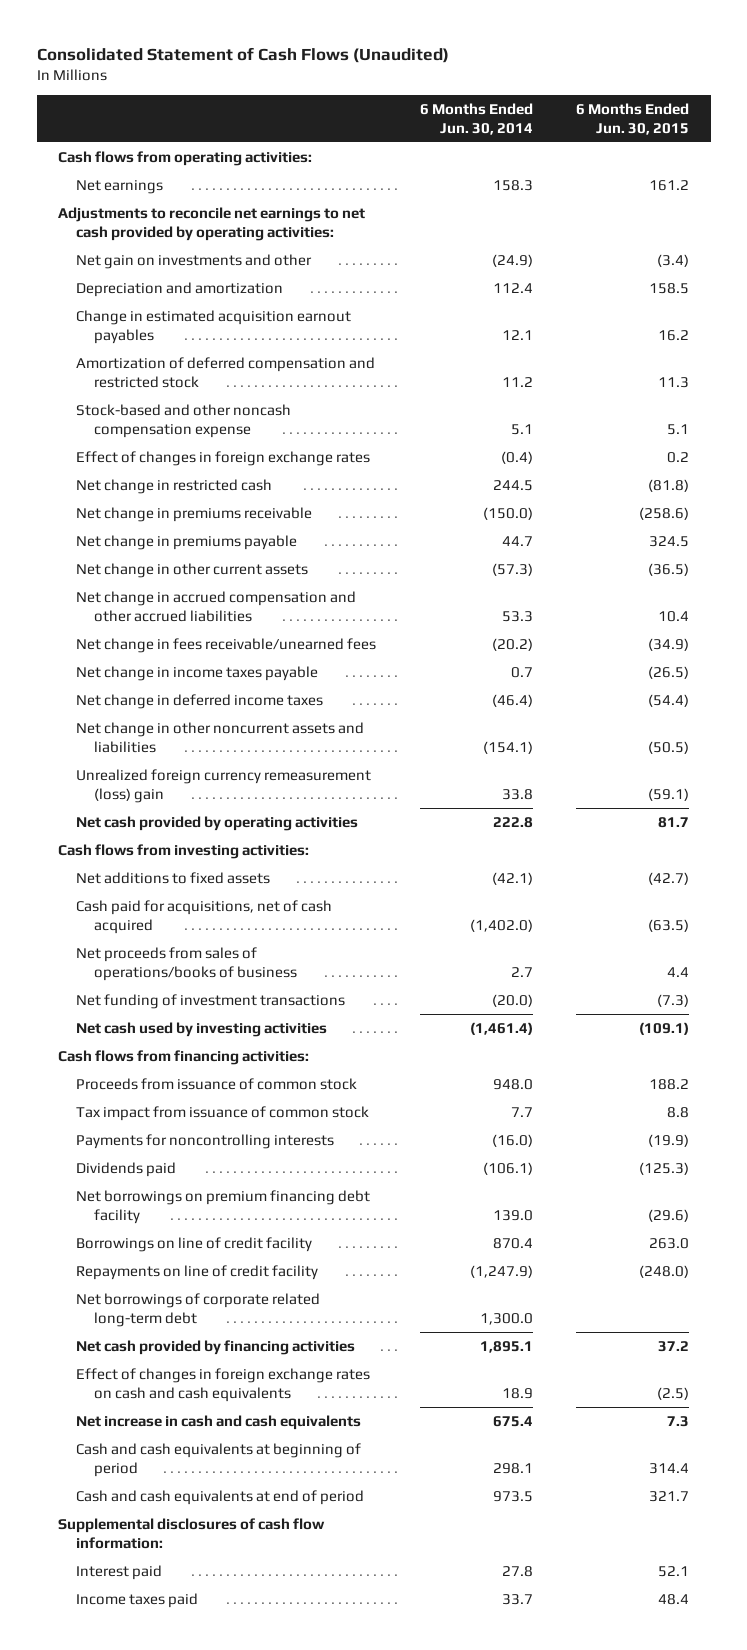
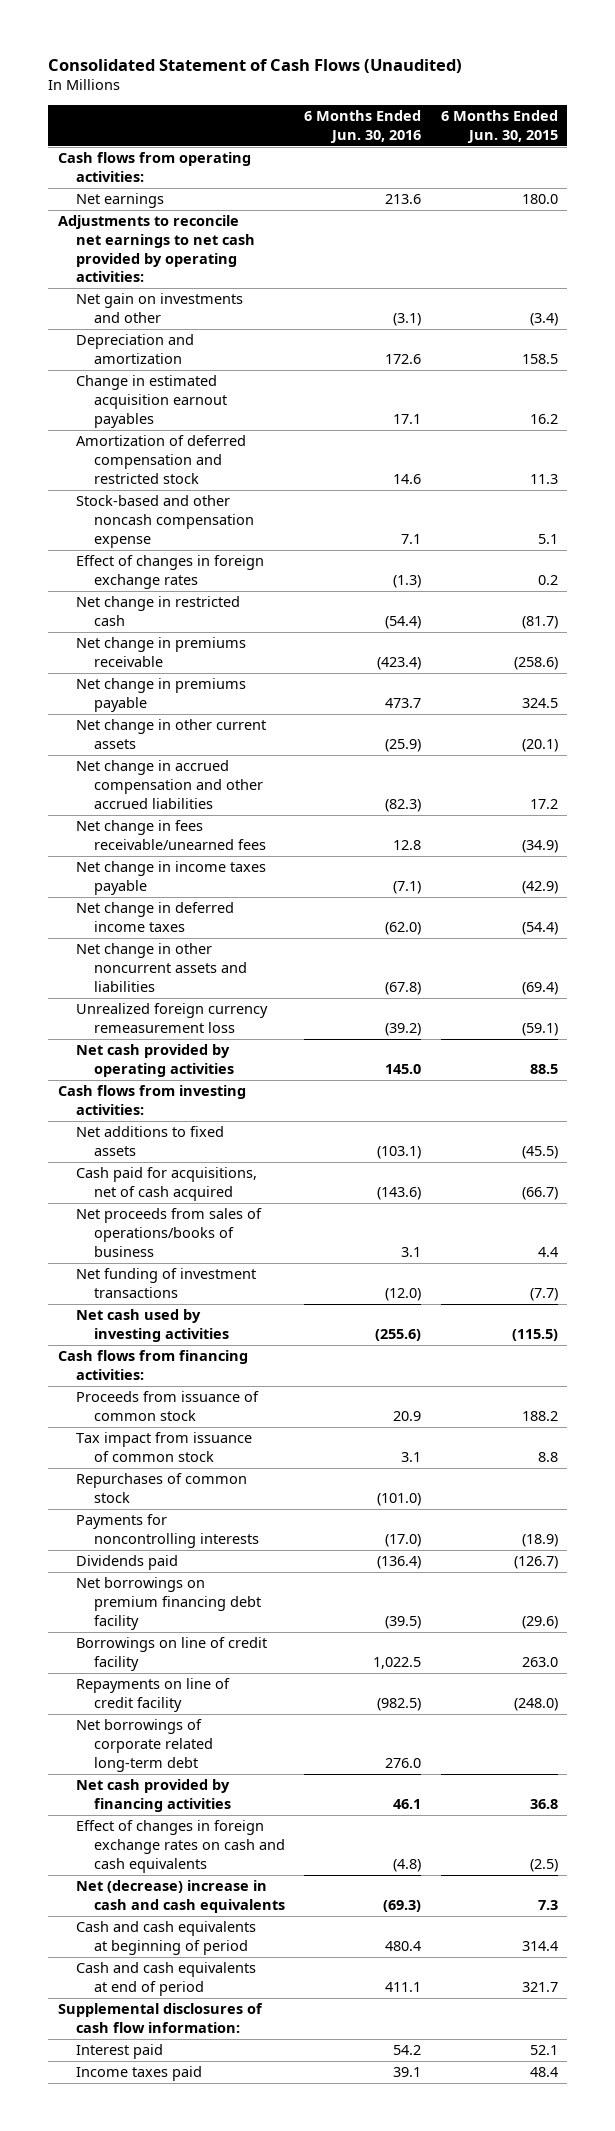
[419,103,533,135] 6 Months Ended Jun. 30, 2014 -> none
none -> [304,109,422,143] 6 Months Ended Jun. 30, 2016
[649,180,690,192] 161.2 -> [521,194,558,205] 180.0
[648,479,690,493] (81.8) -> [521,615,558,629] (81.7)
[648,563,690,577] (36.5) -> [521,738,558,752] (20.1)
[658,610,690,622] 10.4 -> [529,798,558,809] 17.2
[648,666,690,680] (26.5) -> [521,880,558,894] (42.9)
[648,740,690,754] (50.5) -> [521,981,558,995] (69.4)
[76,769,372,803] Unrealized foreign currency remeasurement (loss) gain -> [75,1003,268,1033] Unrealized foreign currency remeasurement loss
[658,817,690,829] 81.7 -> [529,1063,558,1074] 88.5
[648,872,690,886] (42.7) -> [521,1145,558,1159] (45.5)
[648,918,690,932] (63.5) -> [521,1186,558,1200] (66.7)
[657,994,690,1008] (7.3) -> [529,1287,558,1301] (7.7)
[639,1022,690,1036] (109.1) -> [511,1328,558,1341] (115.5)
none -> [75,1473,247,1503] Repurchases of common stock
[648,1134,690,1148] (19.9) -> [521,1533,558,1547] (18.9)
[639,1162,690,1176] (125.3) -> [513,1556,558,1570] (126.7)
[658,1341,690,1353] 37.2 -> [529,1798,558,1809] 36.8
[76,1415,362,1431] Net increase in cash and cash equivalents -> [75,1880,285,1913] Net (decrease) increase in cash and cash equivalents

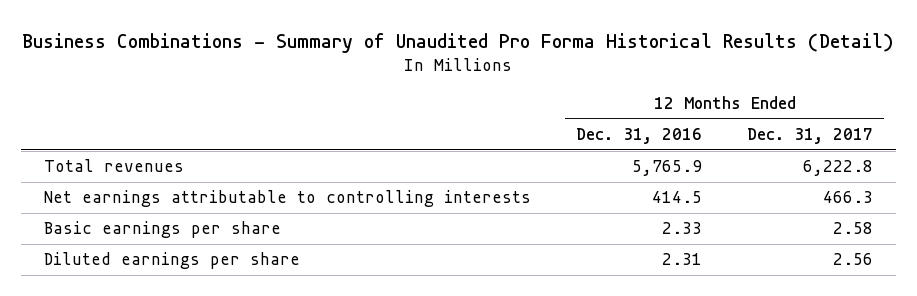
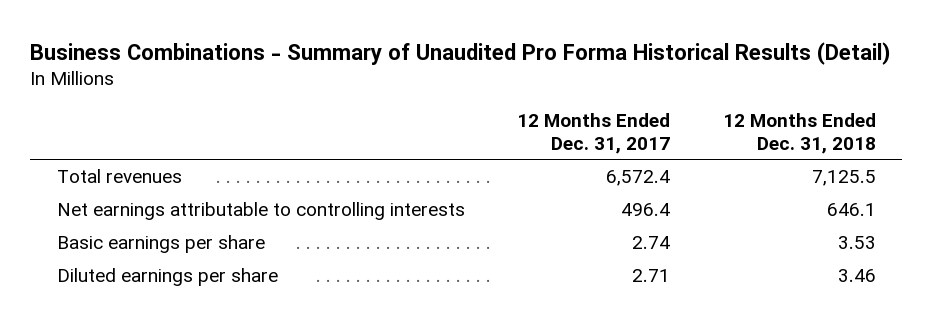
[575,128,702,145] Dec. 31, 2016 -> none
none -> [722,113,876,154] 12 Months Ended Dec. 31, 2018
[803,160,874,177] 6,222.8 -> [606,170,671,187] 6,572.4
[823,191,874,204] 466.3 -> [621,203,671,217] 496.4
[833,222,874,235] 2.58 -> [632,236,671,250] 2.74
[833,253,874,266] 2.56 -> [632,269,671,283] 2.71

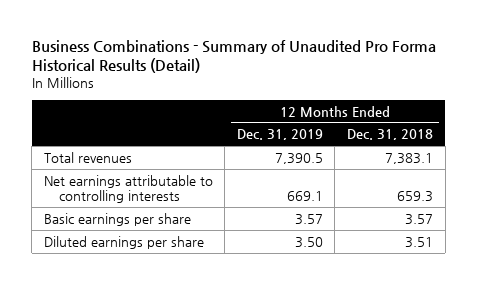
[517,113,671,154] 12 Months Ended Dec. 31, 2017 -> none
none -> [236,129,323,141] Dec. 31, 2019
[811,170,876,187] 7,125.5 -> [384,152,433,164] 7,383.1
[826,203,876,217] 646.1 -> [396,190,433,202] 659.3
[837,236,876,250] 3.53 -> [404,213,433,225] 3.57
[837,269,876,283] 3.46 -> [404,236,433,248] 3.51

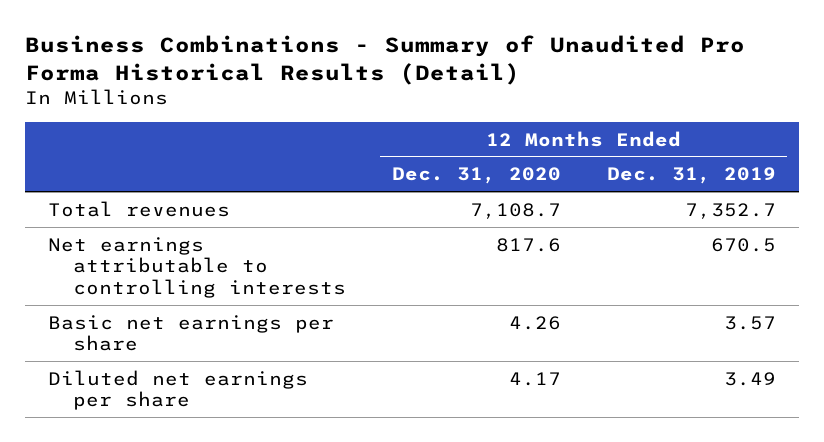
[346,129,433,141] Dec. 31, 2018 -> none
none -> [391,167,561,185] Dec. 31, 2020
[274,152,323,164] 7,390.5 -> [684,202,776,219] 7,352.7
[286,190,323,201] 669.1 -> [710,237,776,252] 670.5
[43,212,191,226] Basic earnings per share -> [47,314,334,352] Basic net earnings per share
[43,235,204,249] Diluted earnings per share -> [47,369,308,411] Diluted net earnings per share
[294,236,323,248] 3.50 -> [723,371,776,386] 3.49

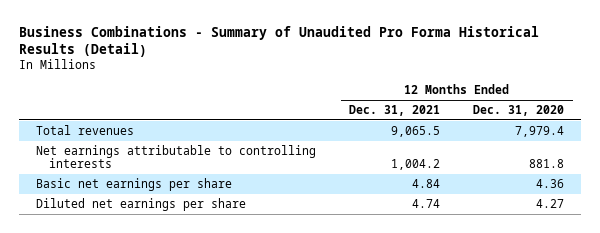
[606,167,776,185] Dec. 31, 2019 -> none
none -> [348,105,440,117] Dec. 31, 2021
[469,202,561,219] 7,108.7 -> [515,125,565,137] 7,979.4
[495,237,561,252] 817.6 -> [529,159,565,169] 881.8
[508,315,561,330] 4.26 -> [536,178,565,188] 4.36
[508,371,561,386] 4.17 -> [536,198,565,208] 4.27

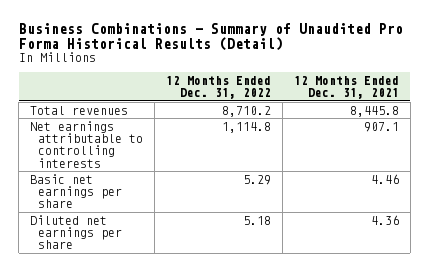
[473,105,565,117] Dec. 31, 2020 -> none
none -> [165,75,271,100] 12 Months Ended Dec. 31, 2022
[390,125,440,137] 9,065.5 -> [349,105,399,117] 8,445.8
[390,159,440,171] 1,004.2 -> [363,121,399,132] 907.1
[411,178,440,188] 4.84 -> [370,173,399,184] 4.46
[411,198,440,208] 4.74 -> [370,214,399,225] 4.36

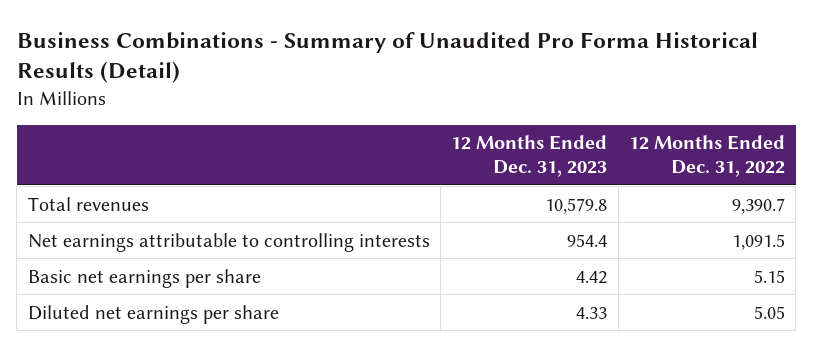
[293,75,399,100] 12 Months Ended Dec. 31, 2021 -> none
none -> [451,135,608,178] 12 Months Ended Dec. 31, 2023
[221,105,271,117] 8,710.2 -> [731,197,785,214] 9,390.7
[221,121,271,133] 1,114.8 -> [731,233,785,250] 1,091.5
[242,174,271,185] 5.29 -> [753,269,785,283] 5.15
[242,215,271,225] 5.18 -> [753,305,785,319] 5.05

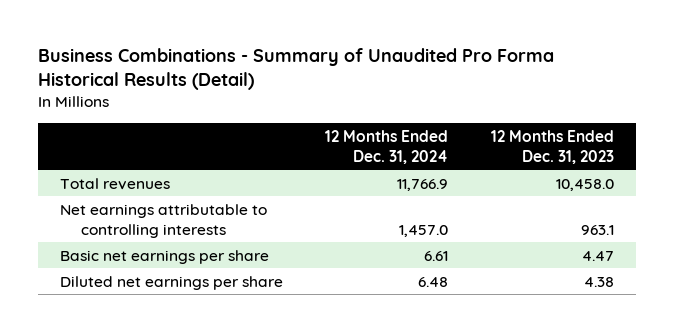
[628,135,785,178] 12 Months Ended Dec. 31, 2022 -> none
none -> [325,129,449,164] 12 Months Ended Dec. 31, 2024
[545,197,608,214] 10,579.8 -> [556,178,615,191] 10,458.0
[567,233,608,247] 954.4 -> [581,224,615,235] 963.1
[576,270,608,284] 4.42 -> [582,250,615,261] 4.47
[576,306,608,319] 4.33 -> [584,276,615,287] 4.38

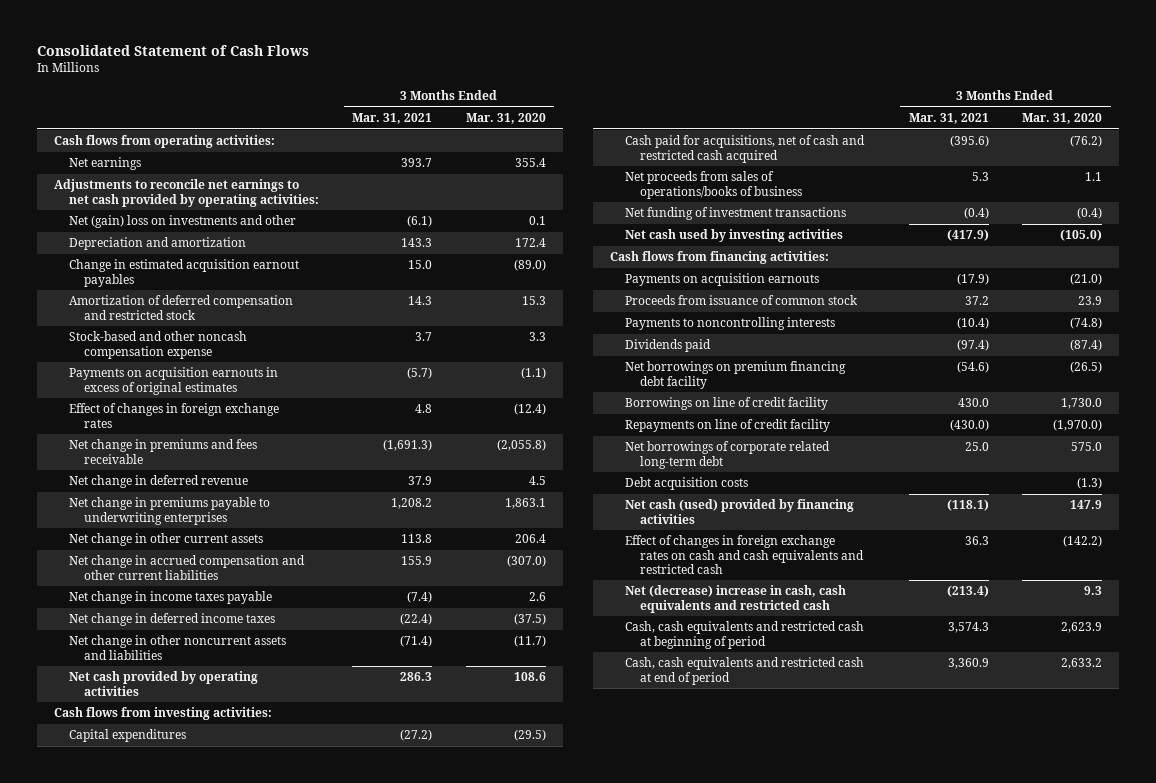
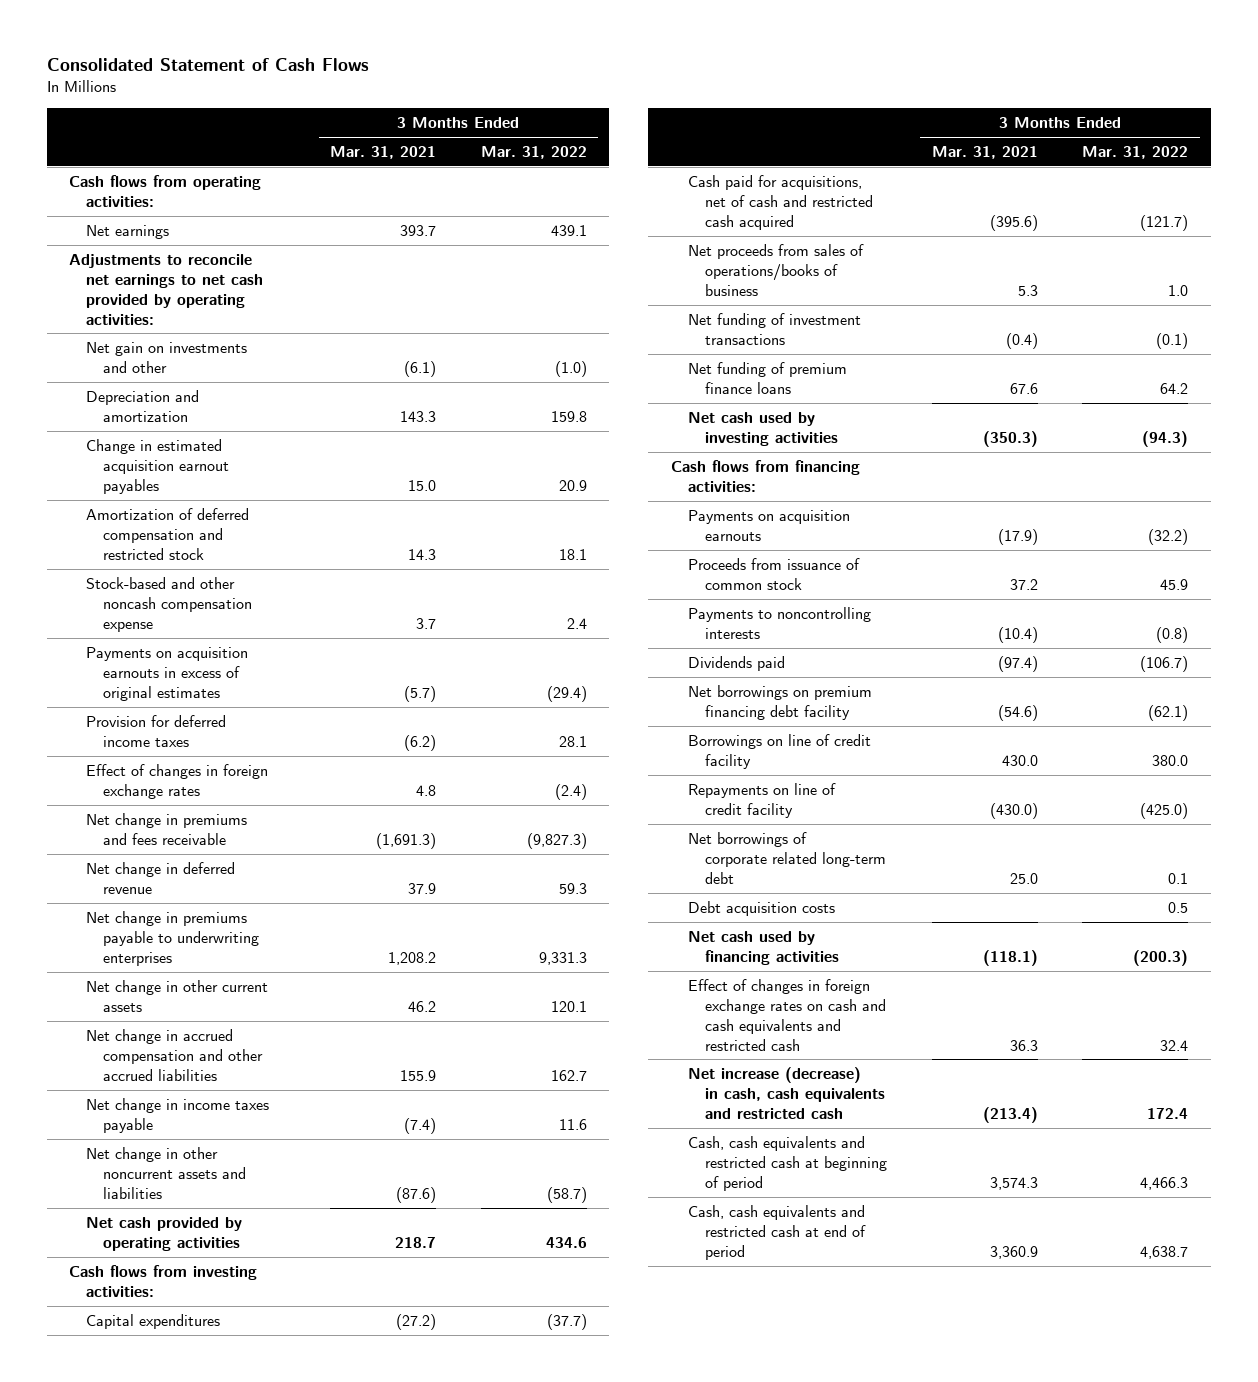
[465,113,546,125] Mar. 31, 2020 -> none
none -> [480,145,587,159] Mar. 31, 2022
[68,215,296,229] Net (gain) loss on investments and other -> [86,341,248,373] Net gain on investments and other
none -> [86,714,227,747] Provision for deferred income taxes
[401,534,433,544] 113.8 -> [407,1000,436,1012] 46.2
[68,555,305,580] Net change in accrued compensation and other current liabilities -> [86,1028,263,1081] Net change in accrued compensation and other accrued liabilities
[68,613,275,627] Net change in deferred income taxes -> none
[400,635,433,648] (71.4) -> [395,1186,436,1203] (87.6)
[400,672,433,682] 286.3 -> [394,1236,436,1248] 218.7
none -> [687,361,847,394] Net funding of premium finance loans
[946,229,989,242] (417.9) -> [982,430,1038,447] (350.3)
[625,499,855,524] Net cash (used) provided by financing activities -> [687,930,839,965] Net cash used by financing activities
[625,585,847,613] Net (decrease) increase in cash, cash equivalents and restricted cash -> [687,1066,885,1119] Net increase (decrease) in cash, cash equivalents and restricted cash

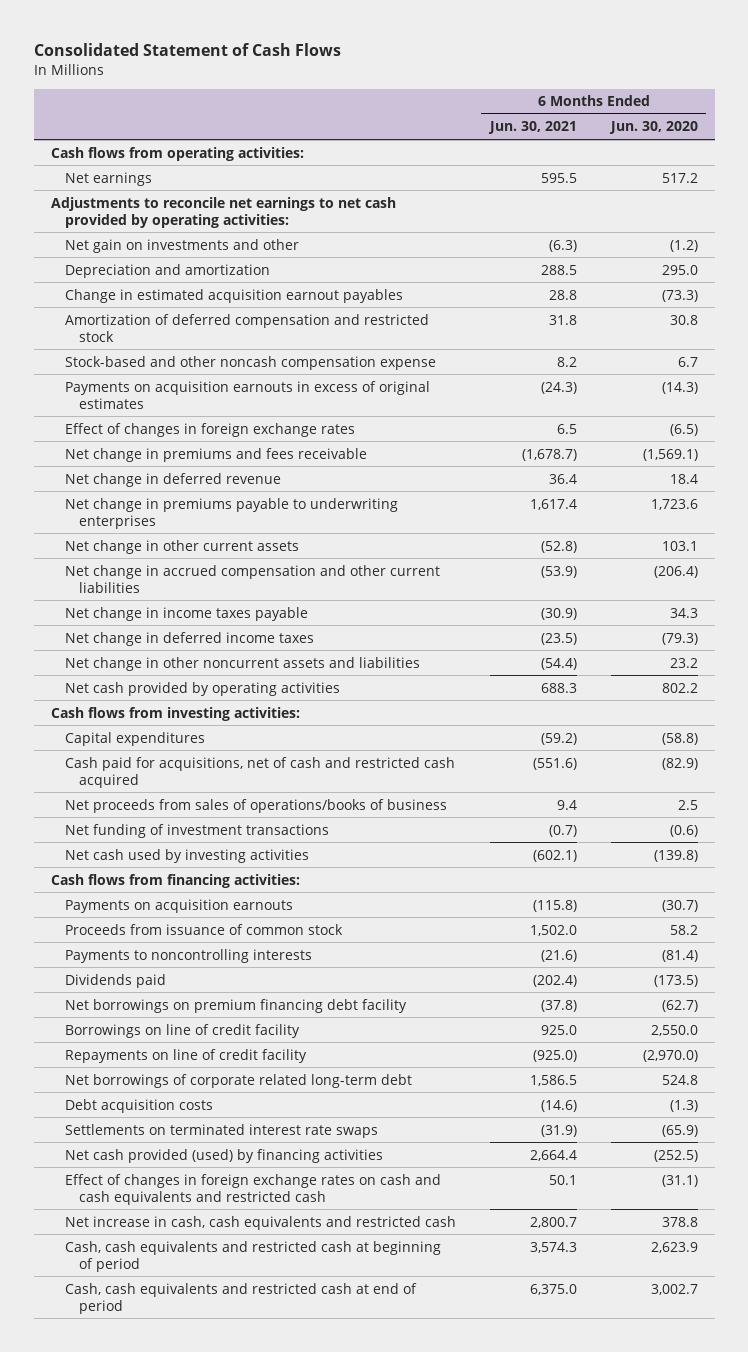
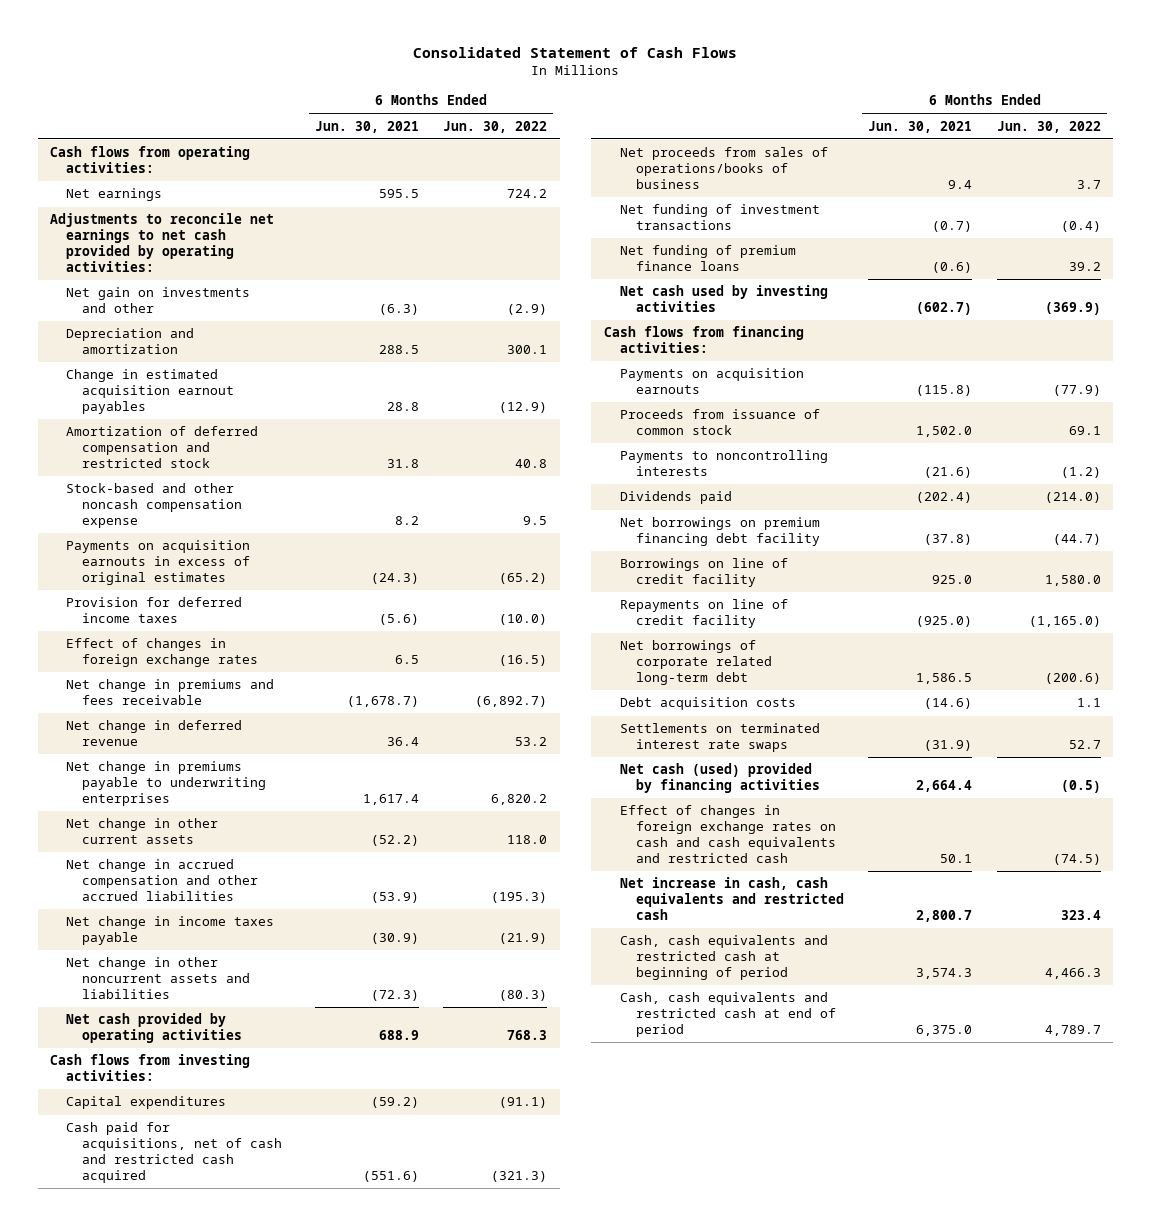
[608,121,698,135] Jun. 30, 2020 -> none
none -> [443,120,548,133] Jun. 30, 2022
none -> [66,597,243,624] Provision for deferred income taxes
[540,540,577,553] (52.8) -> [370,835,419,847] (52.2)
[64,564,440,593] Net change in accrued compensation and other current liabilities -> [66,859,259,901] Net change in accrued compensation and other accrued liabilities
[64,631,314,646] Net change in deferred income taxes -> none
[540,657,577,670] (54.4) -> [370,989,419,1001] (72.3)
[540,682,577,693] 688.3 -> [378,1030,419,1041] 688.9
none -> [619,245,796,272] Net funding of premium finance loans
[532,849,577,862] (602.1) -> [916,302,973,316] (602.7)
[64,1148,383,1163] Net cash provided (used) by financing activities -> [619,763,821,794] Net cash (used) provided by financing activities

